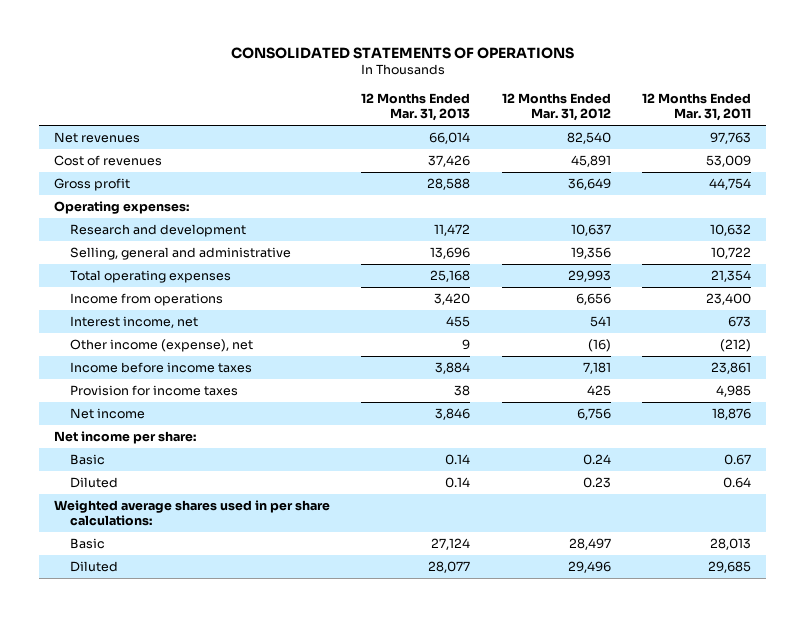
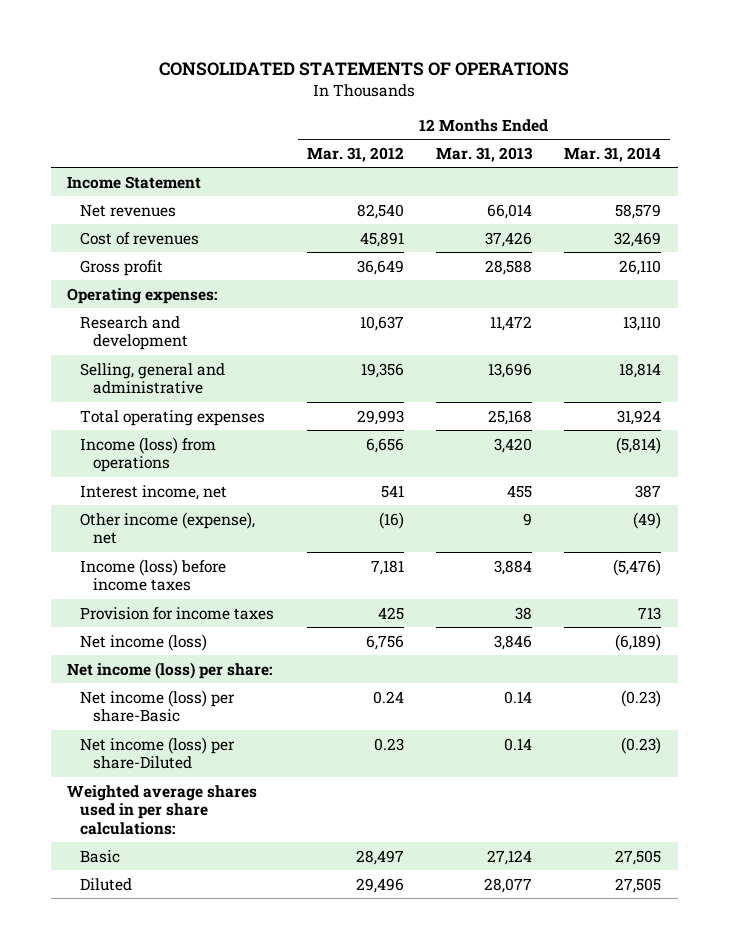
[641,92,751,122] 12 Months Ended Mar. 31, 2011 -> none
none -> [564,146,662,162] Mar. 31, 2014
none -> [67,175,202,189] Income Statement
[70,293,224,307] Income from operations -> [80,436,217,473] Income (loss) from operations
[70,362,253,374] Income before income taxes -> [80,558,227,592] Income (loss) before income taxes
[70,408,146,420] Net income -> [80,633,208,651] Net income (loss)
[54,431,197,445] Net income per share: -> [67,661,273,679] Net income (loss) per share:
[70,454,106,466] Basic -> [80,689,236,723] Net income (loss) per share-Basic
[70,477,119,489] Diluted -> [80,736,236,770] Net income (loss) per share-Diluted

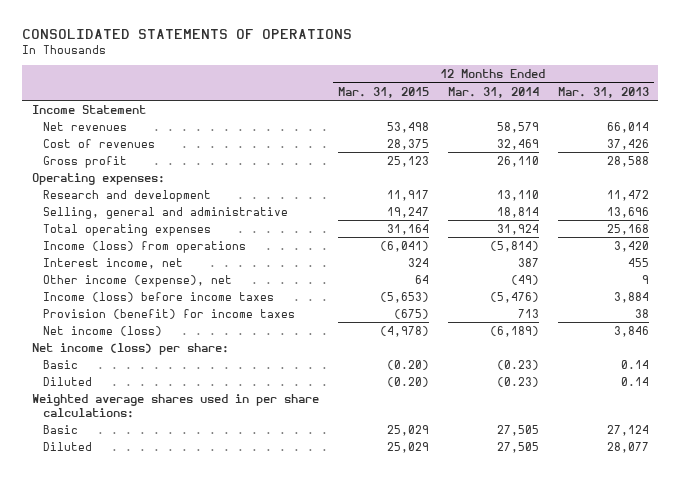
[306,146,404,162] Mar. 31, 2012 -> none
none -> [337,86,429,98] Mar. 31, 2015
[80,606,275,620] Provision for income taxes -> [42,308,295,319] Provision (benefit) for income taxes
[80,689,236,723] Net income (loss) per share-Basic -> [42,359,78,369] Basic
[80,736,236,770] Net income (loss) per share-Diluted -> [42,376,92,386] Diluted

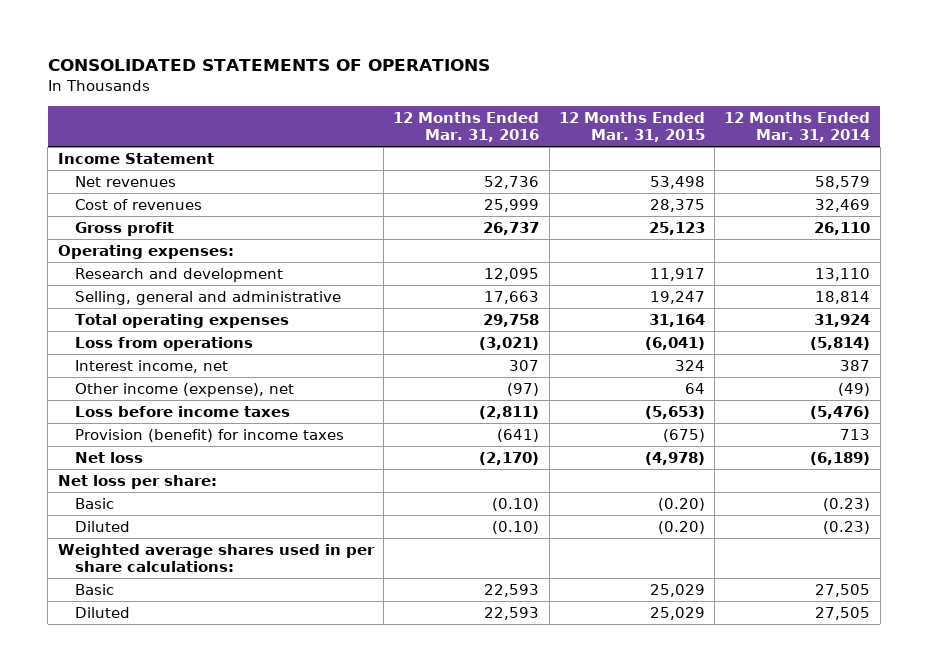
[557,86,649,98] Mar. 31, 2013 -> none
none -> [393,111,540,143] 12 Months Ended Mar. 31, 2016
[42,240,246,253] Income (loss) from operations -> [74,336,253,351] Loss from operations
[42,291,274,302] Income (loss) before income taxes -> [74,405,290,417] Loss before income taxes
[42,325,162,336] Net income (loss) -> [74,451,143,463] Net loss
[31,342,229,355] Net income (loss) per share: -> [57,474,217,489] Net loss per share:

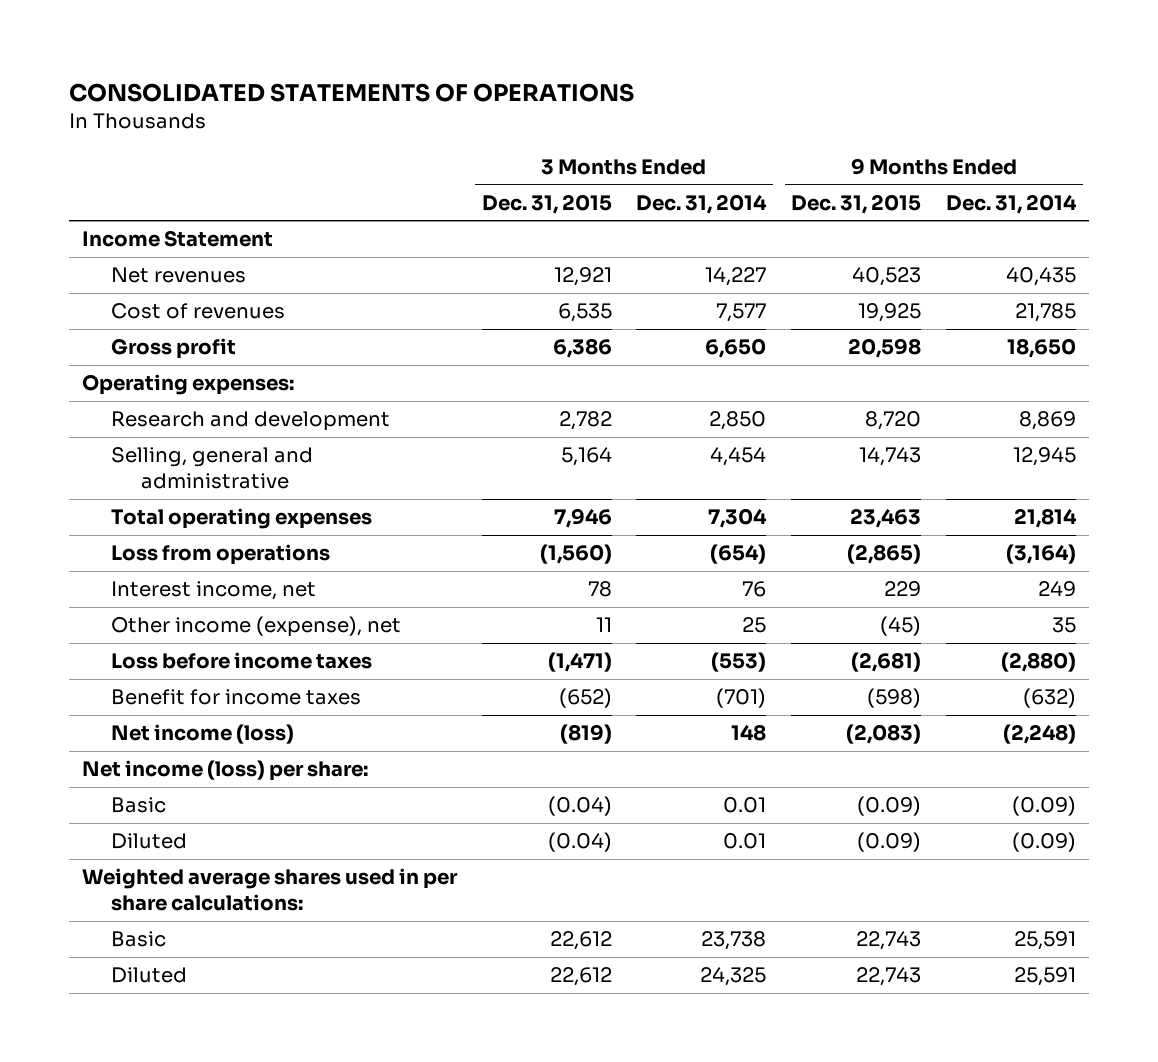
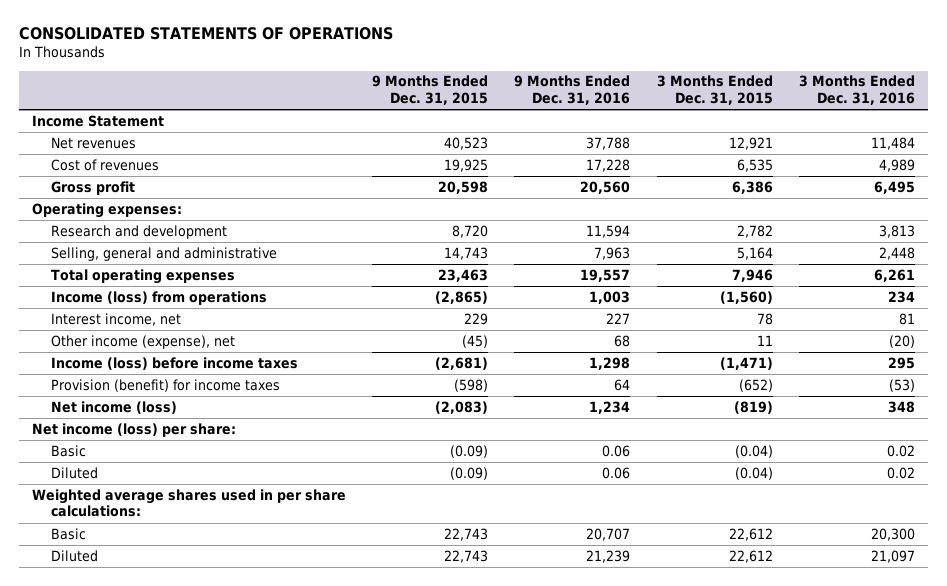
[636,193,768,214] Dec. 31, 2014 -> none
[946,193,1078,214] Dec. 31, 2014 -> none
none -> [514,75,631,106] 9 Months Ended Dec. 31, 2016
none -> [798,75,915,106] 3 Months Ended Dec. 31, 2016
[111,544,331,566] Loss from operations -> [50,290,267,305] Income (loss) from operations
[111,652,373,670] Loss before income taxes -> [50,356,298,370] Income (loss) before income taxes
[111,689,362,706] Benefit for income taxes -> [50,378,280,392] Provision (benefit) for income taxes

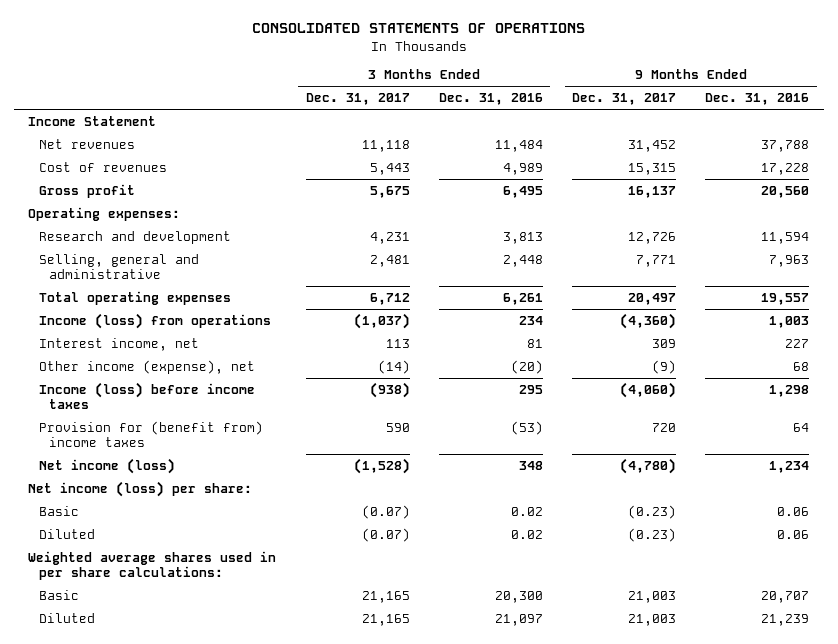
[372,75,489,106] 9 Months Ended Dec. 31, 2015 -> none
[656,75,773,106] 3 Months Ended Dec. 31, 2015 -> none
none -> [305,93,410,106] Dec. 31, 2017
none -> [572,93,677,106] Dec. 31, 2017
[50,378,280,392] Provision (benefit) for income taxes -> [38,420,263,448] Provision for (benefit from) income taxes

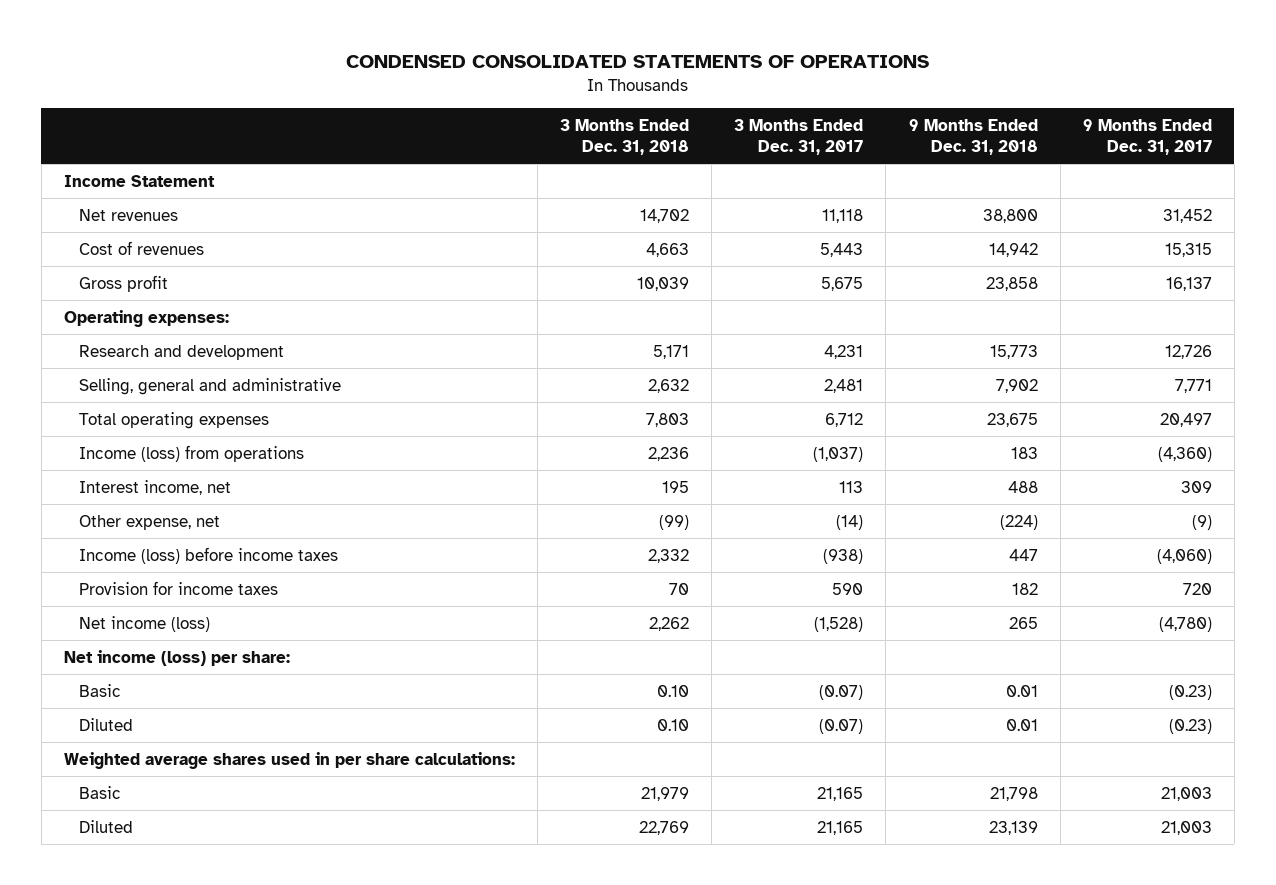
[251,23,585,34] CONSOLIDATED STATEMENTS OF OPERATIONS -> [345,54,929,68] CONDENSED CONSOLIDATED STATEMENTS OF OPERATIONS
[438,93,543,106] Dec. 31, 2016 -> none
[705,93,810,106] Dec. 31, 2016 -> none
none -> [560,118,690,156] 3 Months Ended Dec. 31, 2018
none -> [908,118,1038,156] 9 Months Ended Dec. 31, 2018
[38,359,255,374] Other income (expense), net -> [79,514,221,530] Other expense, net
[38,420,263,448] Provision for (benefit from) income taxes -> [79,580,279,595] Provision for income taxes

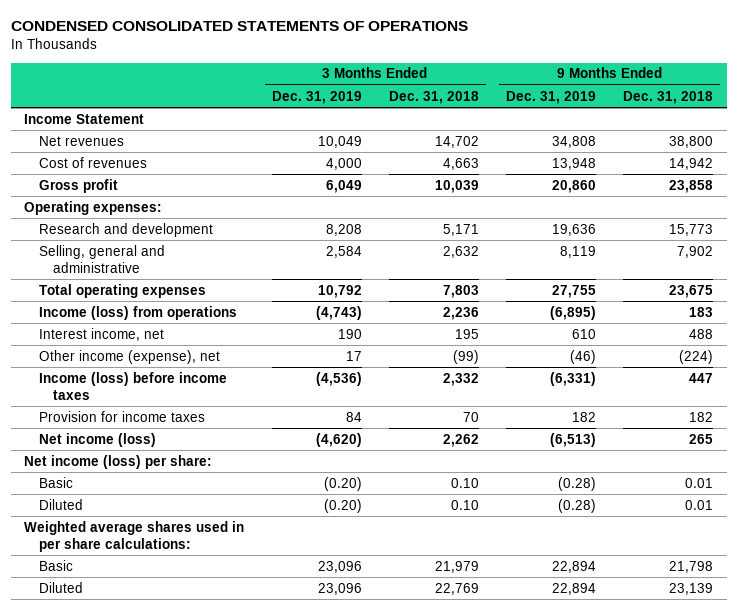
[734,118,864,156] 3 Months Ended Dec. 31, 2017 -> none
[1082,118,1212,156] 9 Months Ended Dec. 31, 2017 -> none
none -> [271,90,362,104] Dec. 31, 2019
none -> [506,90,597,104] Dec. 31, 2019
[79,514,221,530] Other expense, net -> [38,349,220,364] Other income (expense), net

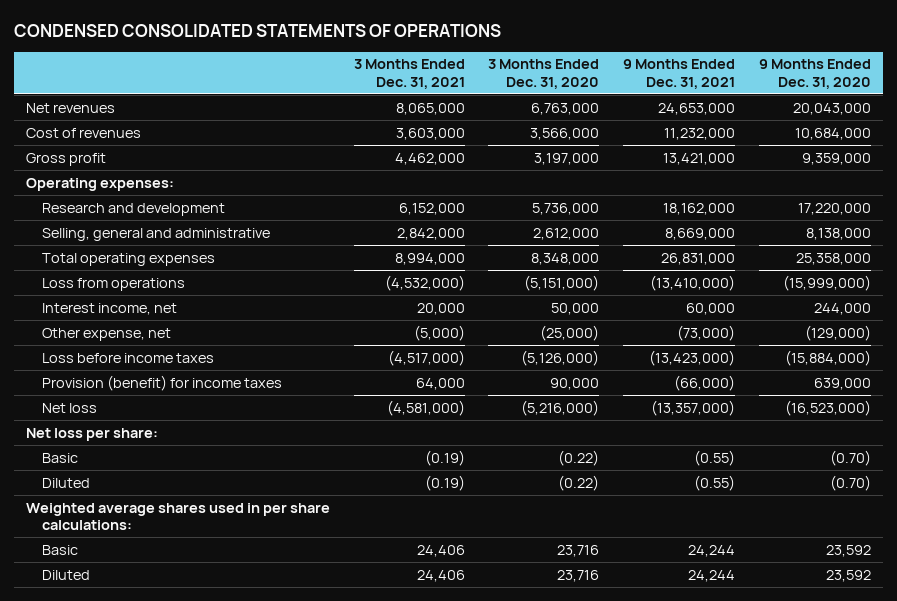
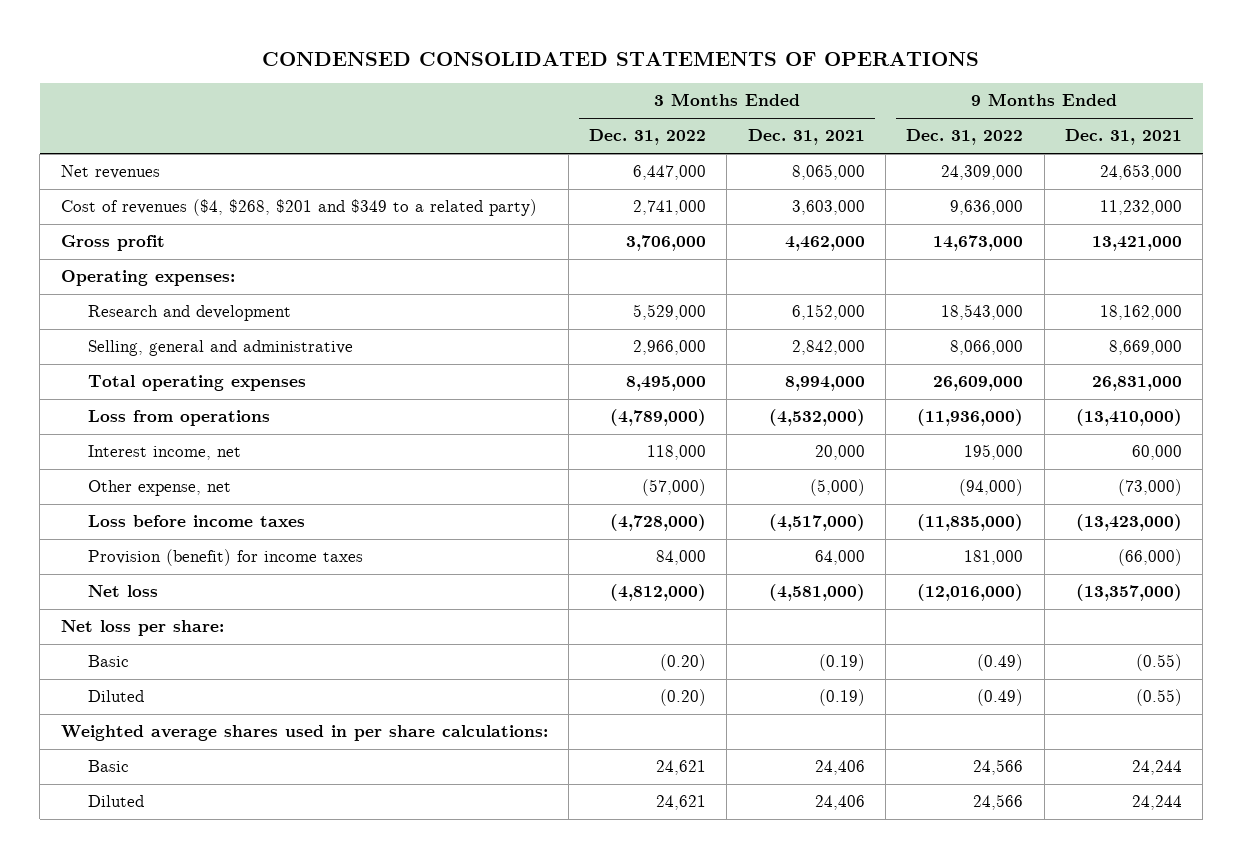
[488,59,600,89] 3 Months Ended Dec. 31, 2020 -> none
[758,59,871,89] 9 Months Ended Dec. 31, 2020 -> none
none -> [589,129,707,146] Dec. 31, 2022
none -> [906,129,1024,146] Dec. 31, 2022
[25,127,141,138] Cost of revenues -> [60,199,537,217] Cost of revenues ($4, $268, $201 and $349 to a related party)

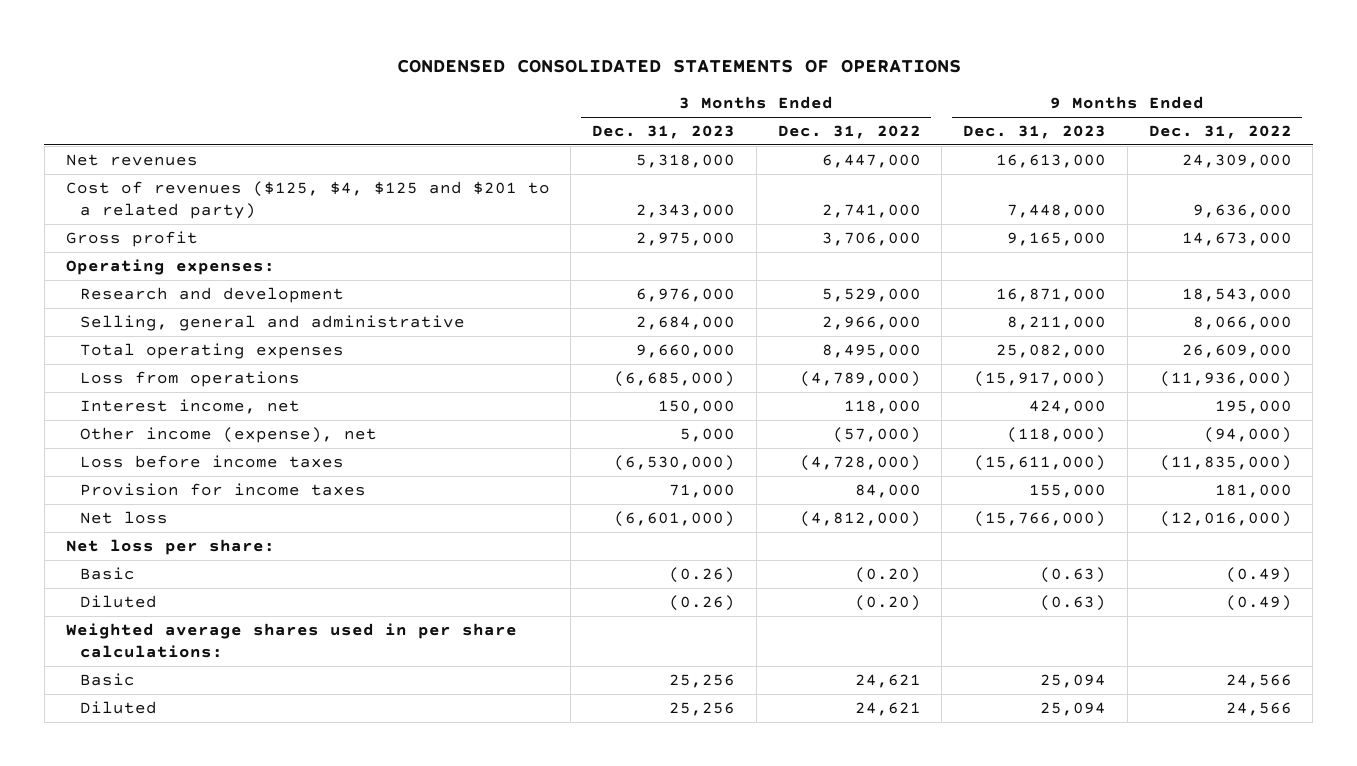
[747,129,865,146] Dec. 31, 2021 -> none
[1065,129,1183,146] Dec. 31, 2021 -> none
none -> [592,125,736,140] Dec. 31, 2023
none -> [963,125,1107,140] Dec. 31, 2023
[60,199,537,217] Cost of revenues ($4, $268, $201 and $349 to a related party) -> [65,181,550,220] Cost of revenues ($125, $4, $125 and $201 to a related party)
[87,480,231,497] Other expense, net -> [79,427,377,444] Other income (expense), net
[87,549,363,567] Provision (benefit) for income taxes -> [79,483,366,497] Provision for income taxes

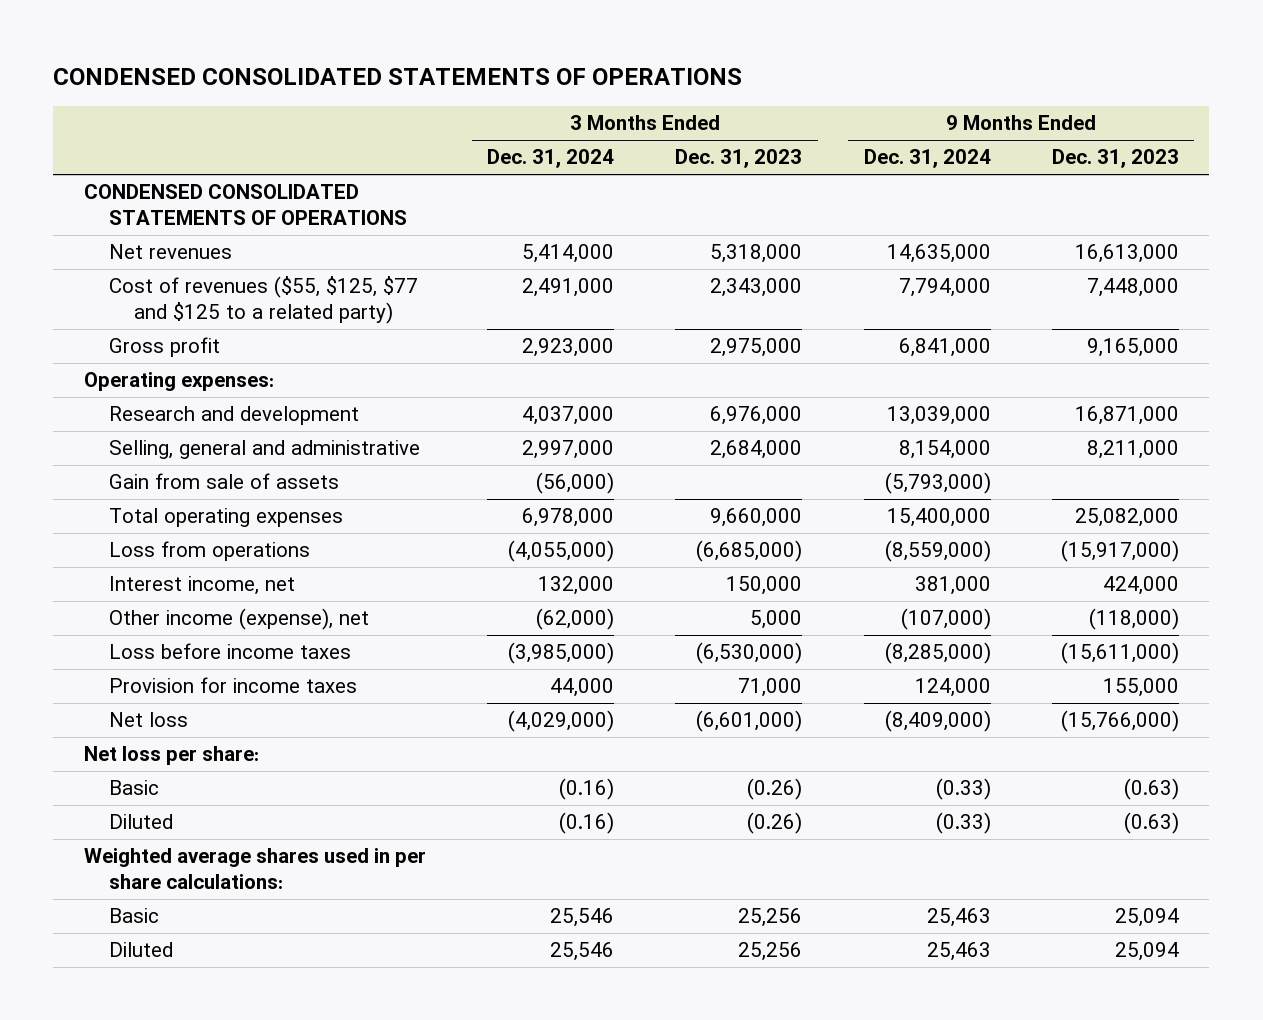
[777,125,921,140] Dec. 31, 2022 -> none
[1148,125,1292,140] Dec. 31, 2022 -> none
none -> [487,149,615,169] Dec. 31, 2024
none -> [863,149,991,169] Dec. 31, 2024
none -> [83,184,407,226] CONDENSED CONSOLIDATED STATEMENTS OF OPERATIONS
[65,181,550,220] Cost of revenues ($125, $4, $125 and $201 to a related party) -> [108,276,418,325] Cost of revenues ($55, $125, $77 and $125 to a related party)
none -> [108,473,339,490] Gain from sale of assets

